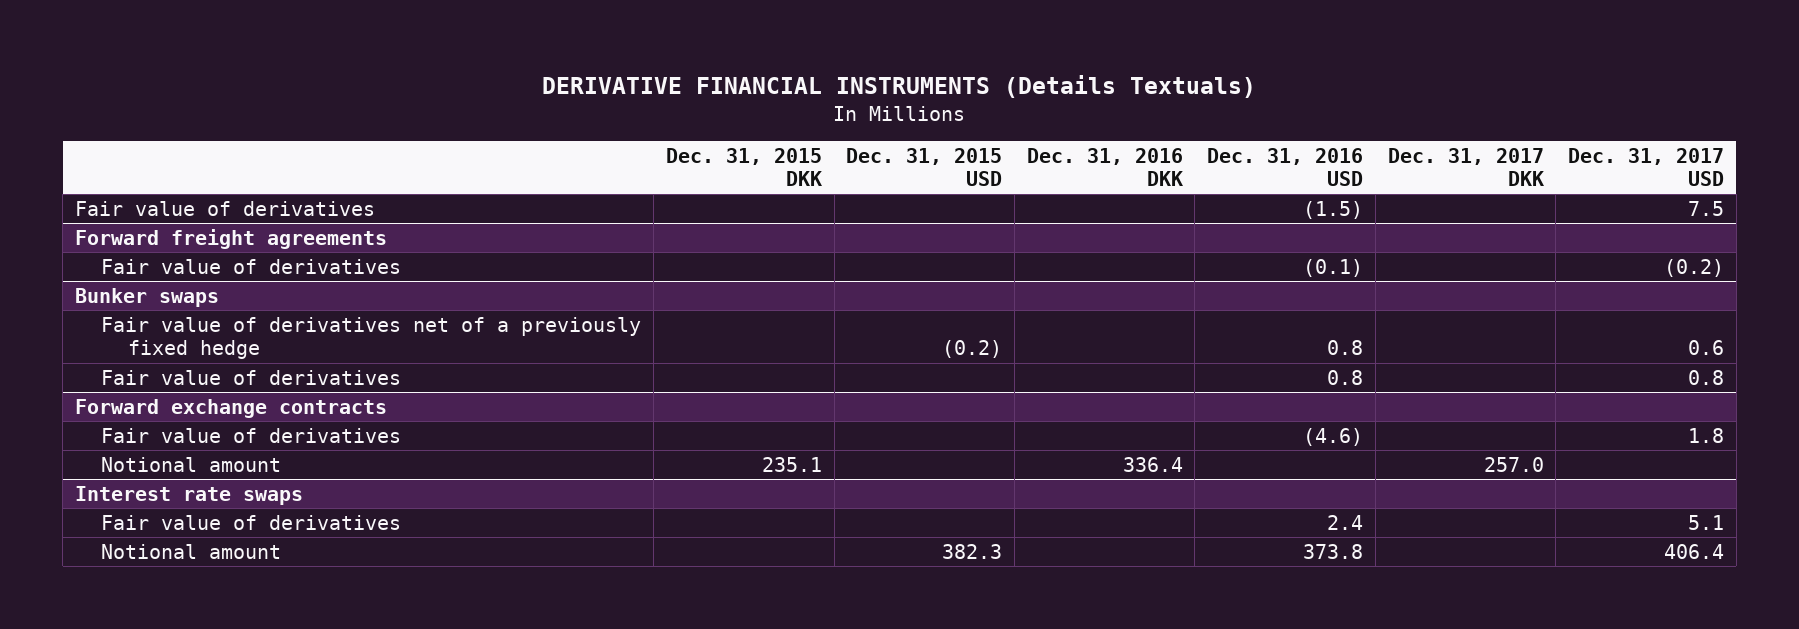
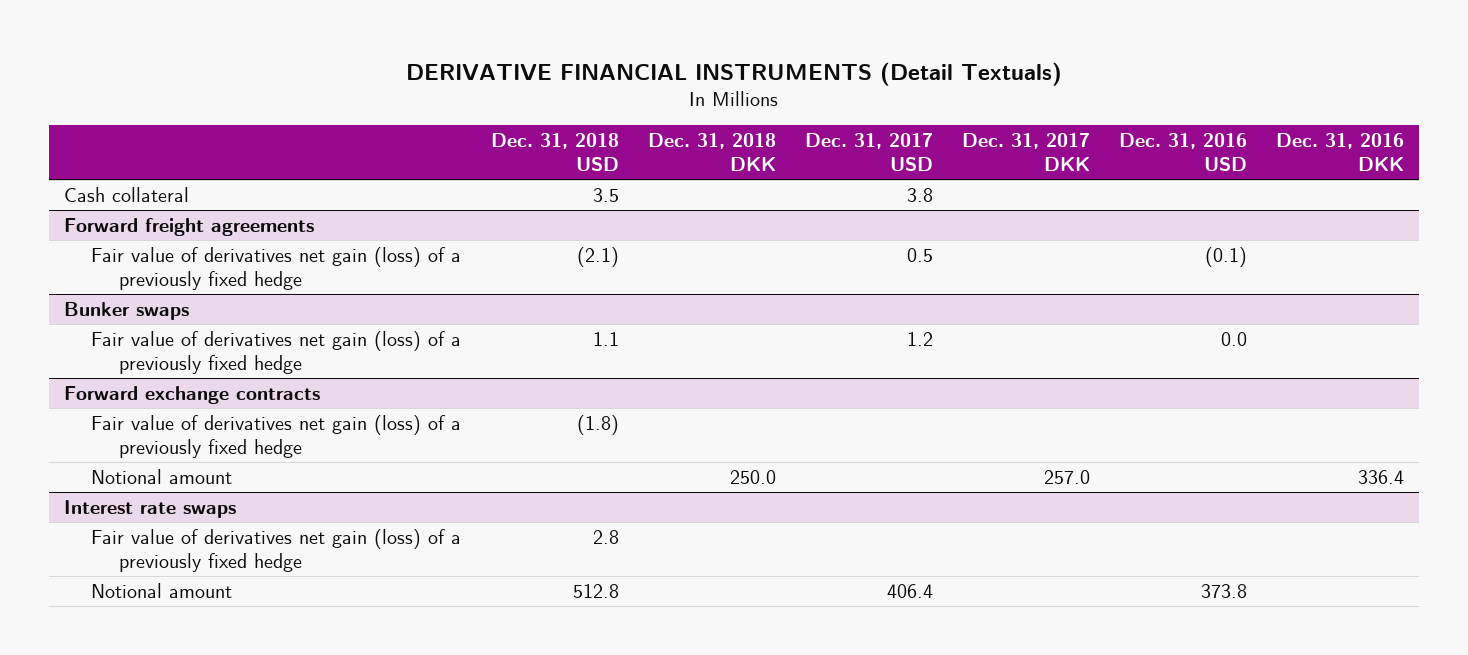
[542,74,1257,98] DERIVATIVE FINANCIAL INSTRUMENTS (Details Textuals) -> [406,61,1063,86] DERIVATIVE FINANCIAL INSTRUMENTS (Detail Textuals)
[665,147,822,186] Dec. 31, 2015 DKK -> none
[846,147,1003,186] Dec. 31, 2015 USD -> none
none -> [490,132,619,172] Dec. 31, 2018 USD
none -> [647,132,776,172] Dec. 31, 2018 DKK
[74,200,375,216] Fair value of derivatives -> none
none -> [63,186,189,202] Cash collateral
[101,258,402,274] Fair value of derivatives -> none
none -> [91,246,462,290] Fair value of derivatives net gain (loss) of a previously fixed hedge
[101,369,402,385] Fair value of derivatives -> none
[101,316,642,360] Fair value of derivatives net of a previously fixed hedge -> [91,330,462,374] Fair value of derivatives net gain (loss) of a previously fixed hedge
[1327,340,1364,356] 0.8 -> [1221,331,1248,346] 0.0
[1687,340,1724,356] 0.6 -> [906,331,933,346] 1.2
[101,427,402,443] Fair value of derivatives -> none
none -> [91,414,462,458] Fair value of derivatives net gain (loss) of a previously fixed hedge
[101,514,402,530] Fair value of derivatives -> none
none -> [91,528,462,572] Fair value of derivatives net gain (loss) of a previously fixed hedge

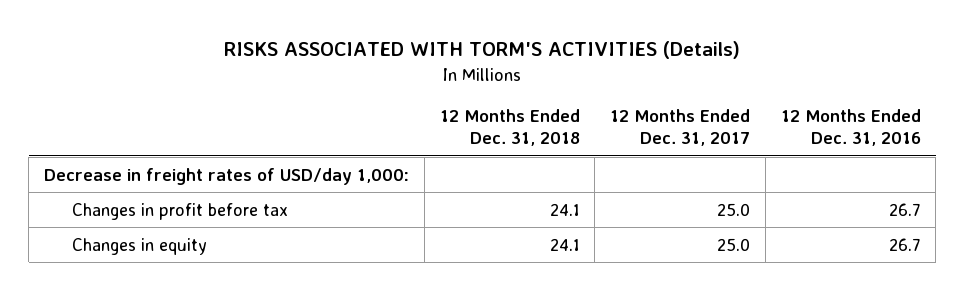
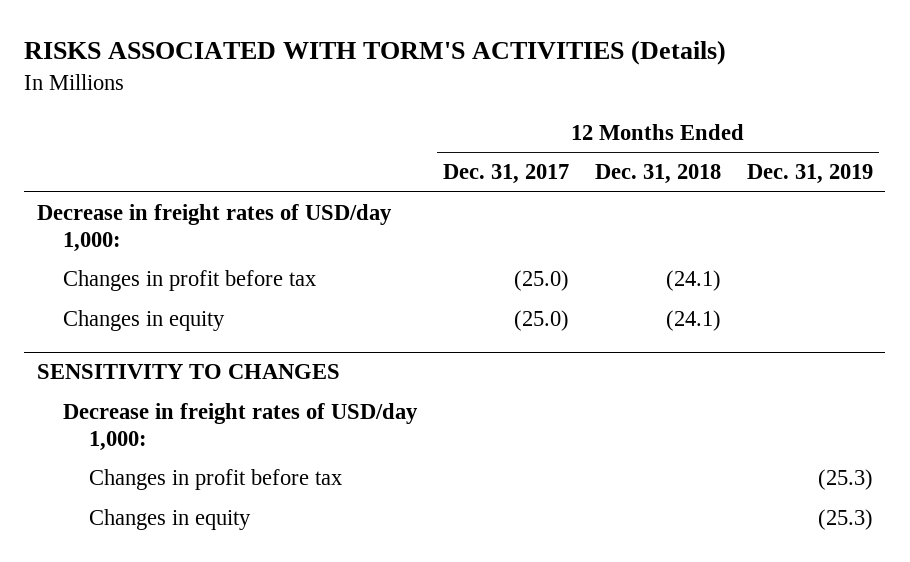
[780,109,921,147] 12 Months Ended Dec. 31, 2016 -> none
none -> [746,164,873,185] Dec. 31, 2019
[549,202,580,216] 24.1 -> [665,270,721,292] (24.1)
[717,202,751,216] 25.0 -> [513,270,569,292] (25.0)
[549,237,580,251] 24.1 -> [665,310,721,332] (24.1)
[717,237,751,251] 25.0 -> [513,310,569,332] (25.0)
none -> [37,364,341,380] SENSITIVITY TO CHANGES
none -> [63,403,419,451] Decrease in freight rates of USD/day 1,000:
none -> [89,469,343,491] Changes in profit before tax
none -> [89,509,252,531] Changes in equity

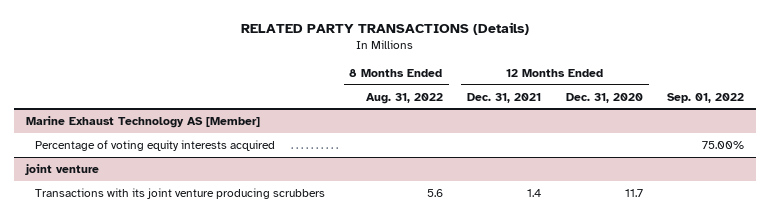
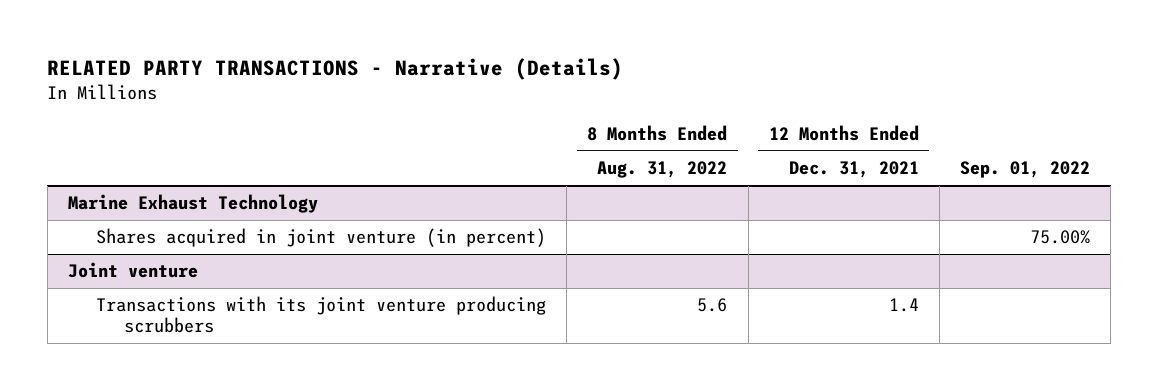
[241,21,530,35] RELATED PARTY TRANSACTIONS (Details) -> [47,57,624,80] RELATED PARTY TRANSACTIONS - Narrative (Details)
[565,92,643,103] Dec. 31, 2020 -> none
[26,115,261,128] Marine Exhaust Technology AS [Member] -> [67,194,318,214] Marine Exhaust Technology
[35,139,276,151] Percentage of voting equity interests acquired -> [96,228,547,248] Shares acquired in joint venture (in percent)
[25,163,100,175] joint venture -> [67,262,198,279] Joint venture

